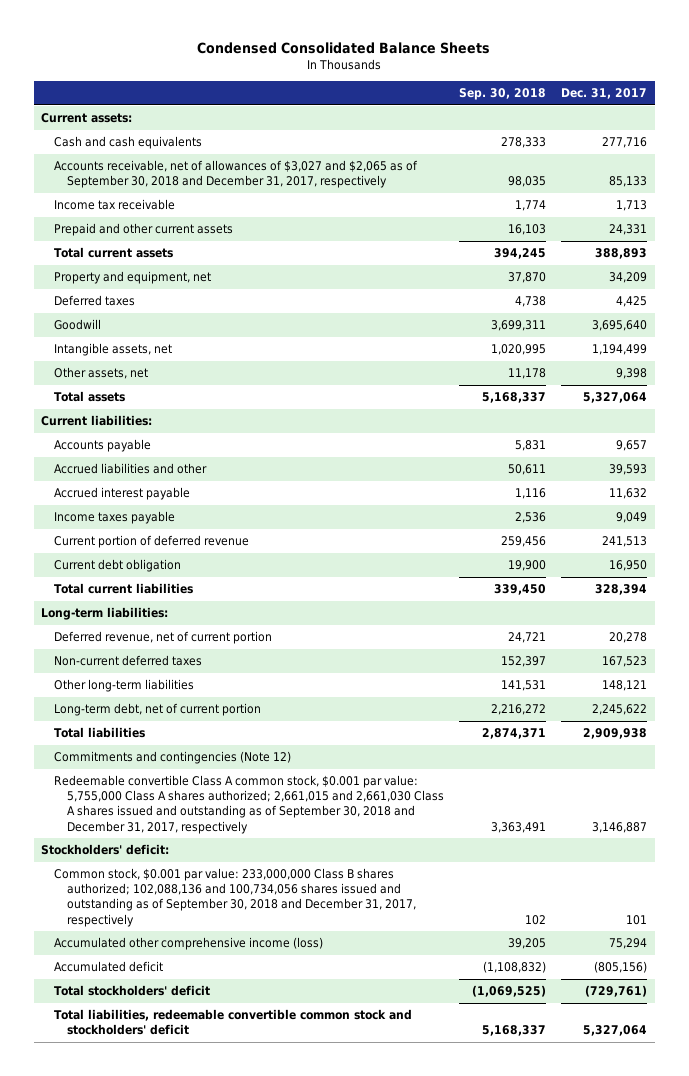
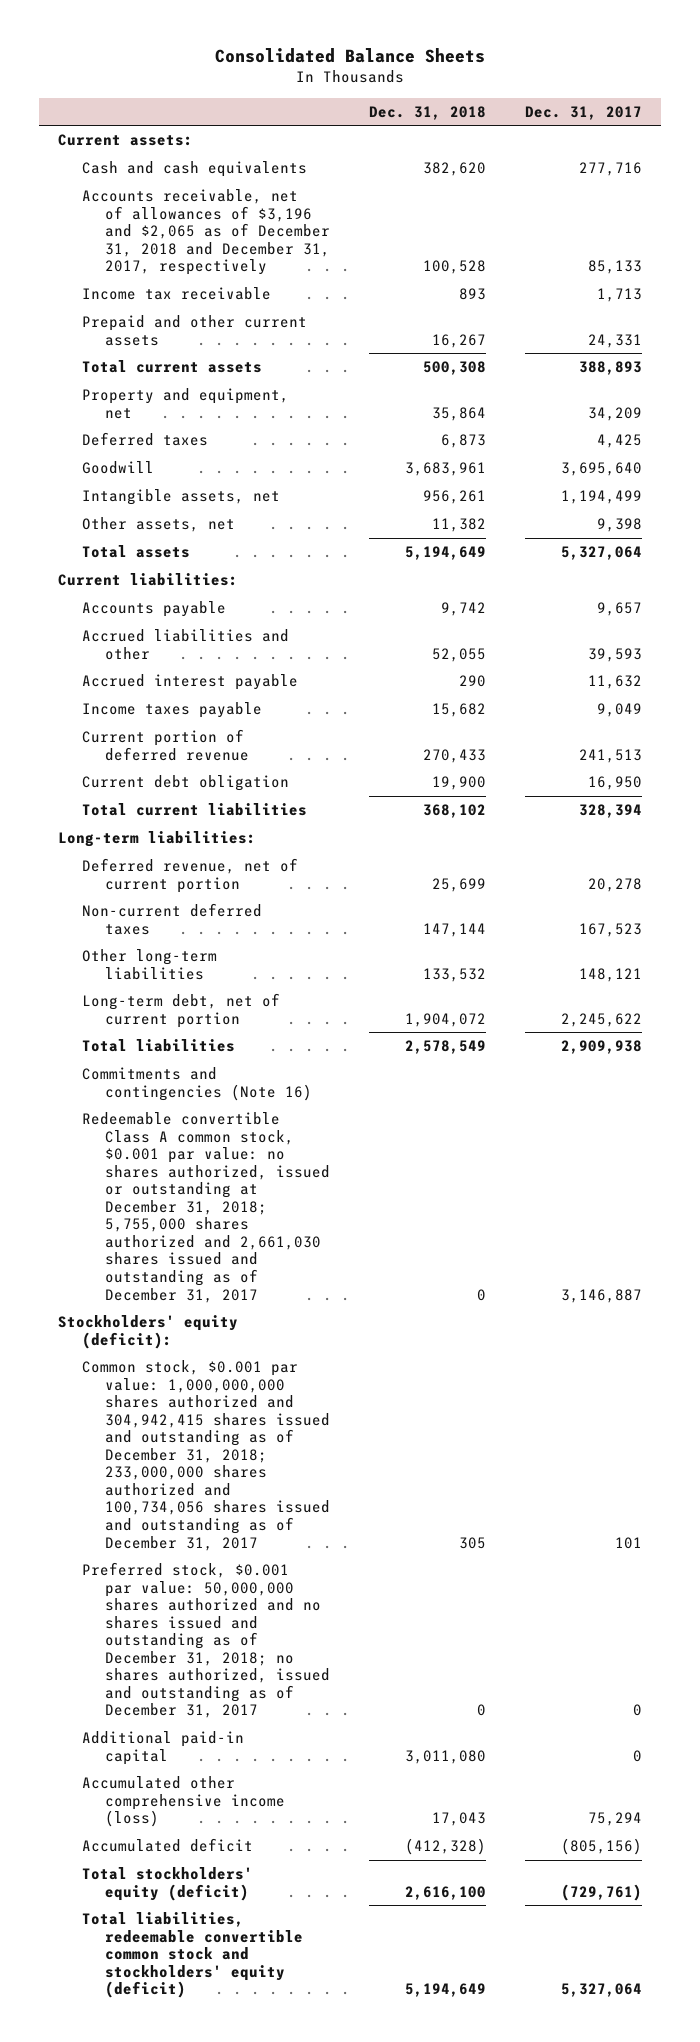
[197,41,491,54] Condensed Consolidated Balance Sheets -> [214,48,485,64] Consolidated Balance Sheets
[459,88,547,101] Sep. 30, 2018 -> none
none -> [369,105,487,120] Dec. 31, 2018
[54,160,419,189] Accounts receivable, net of allowances of $3,027 and $2,065 as of September 30, 2018 and December 31, 2017, respectively -> [81,189,331,276] Accounts receivable, net of allowances of $3,196 and $2,065 as of December 31, 2018 and December 31, 2017, respectively
[54,751,292,765] Commitments and contingencies (Note 12) -> [81,1067,313,1101] Commitments and contingencies (Note 16)
[54,775,445,834] Redeemable convertible Class A common stock, $0.001 par value: 5,755,000 Class A shares authorized; 2,661,015 and 2,661,030 Class A shares issued and outstanding as of September 30, 2018 and December 31, 2017, respectively -> [81,1112,331,1303] Redeemable convertible Class A common stock, $0.001 par value: no shares authorized, issued or outstanding at December 31, 2018; 5,755,000 shares authorized and 2,661,030 shares issued and outstanding as of December 31, 2017
[41,844,170,856] Stockholders' deficit: -> [57,1315,238,1349] Stockholders' equity (deficit):
[54,868,417,927] Common stock, $0.001 par value: 233,000,000 Class B shares authorized; 102,088,136 and 100,734,056 shares issued and outstanding as of September 30, 2018 and December 31, 2017, respectively -> [81,1360,331,1551] Common stock, $0.001 par value: 1,000,000,000 shares authorized and 304,942,415 shares issued and outstanding as of December 31, 2018; 233,000,000 shares authorized and 100,734,056 shares issued and outstanding as of December 31, 2017
none -> [81,1562,331,1719] Preferred stock, $0.001 par value: 50,000,000 shares authorized and no shares issued and outstanding as of December 31, 2018; no shares authorized, issued and outstanding as of December 31, 2017
none -> [81,1731,244,1765] Additional paid-in capital
[54,985,211,997] Total stockholders' deficit -> [81,1867,253,1901] Total stockholders' equity (deficit)
[54,1009,413,1036] Total liabilities, redeemable convertible common stock and stockholders' deficit -> [81,1912,304,1999] Total liabilities, redeemable convertible common stock and stockholders' equity (deficit)

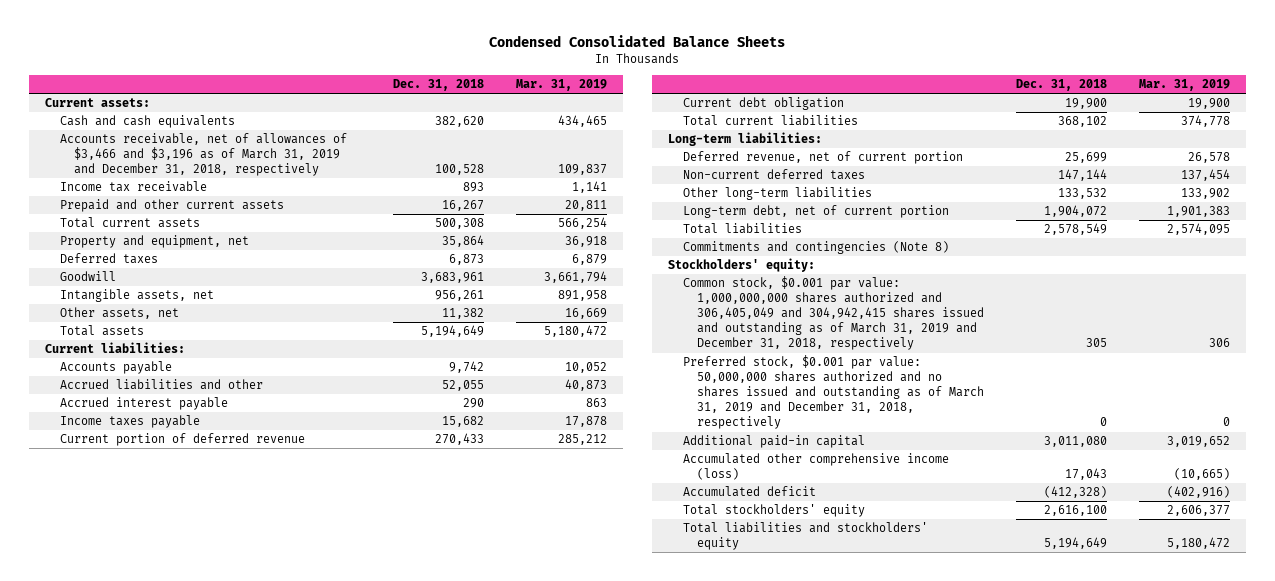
[214,48,485,64] Consolidated Balance Sheets -> [489,35,786,48] Condensed Consolidated Balance Sheets
[524,105,642,120] Dec. 31, 2017 -> none
none -> [515,78,607,91] Mar. 31, 2019
[81,189,331,276] Accounts receivable, net of allowances of $3,196 and $2,065 as of December 31, 2018 and December 31, 2017, respectively -> [59,133,347,177] Accounts receivable, net of allowances of $3,466 and $3,196 as of March 31, 2019 and December 31, 2018, respectively
[81,1112,331,1303] Redeemable convertible Class A common stock, $0.001 par value: no shares authorized, issued or outstanding at December 31, 2018; 5,755,000 shares authorized and 2,661,030 shares issued and outstanding as of December 31, 2017 -> none
[81,1067,313,1101] Commitments and contingencies (Note 16) -> [682,241,949,255] Commitments and contingencies (Note 8)
[57,1315,238,1349] Stockholders' equity (deficit): -> [667,258,815,273] Stockholders' equity:
[81,1360,331,1551] Common stock, $0.001 par value: 1,000,000,000 shares authorized and 304,942,415 shares issued and outstanding as of December 31, 2018; 233,000,000 shares authorized and 100,734,056 shares issued and outstanding as of December 31, 2017 -> [682,276,985,351] Common stock, $0.001 par value: 1,000,000,000 shares authorized and 306,405,049 and 304,942,415 shares issued and outstanding as of March 31, 2019 and December 31, 2018, respectively
[81,1562,331,1719] Preferred stock, $0.001 par value: 50,000,000 shares authorized and no shares issued and outstanding as of December 31, 2018; no shares authorized, issued and outstanding as of December 31, 2017 -> [682,355,985,430] Preferred stock, $0.001 par value: 50,000,000 shares authorized and no shares issued and outstanding as of March 31, 2019 and December 31, 2018, respectively
[81,1867,253,1901] Total stockholders' equity (deficit) -> [682,504,865,518] Total stockholders' equity
[81,1912,304,1999] Total liabilities, redeemable convertible common stock and stockholders' equity (deficit) -> [682,522,928,551] Total liabilities and stockholders' equity

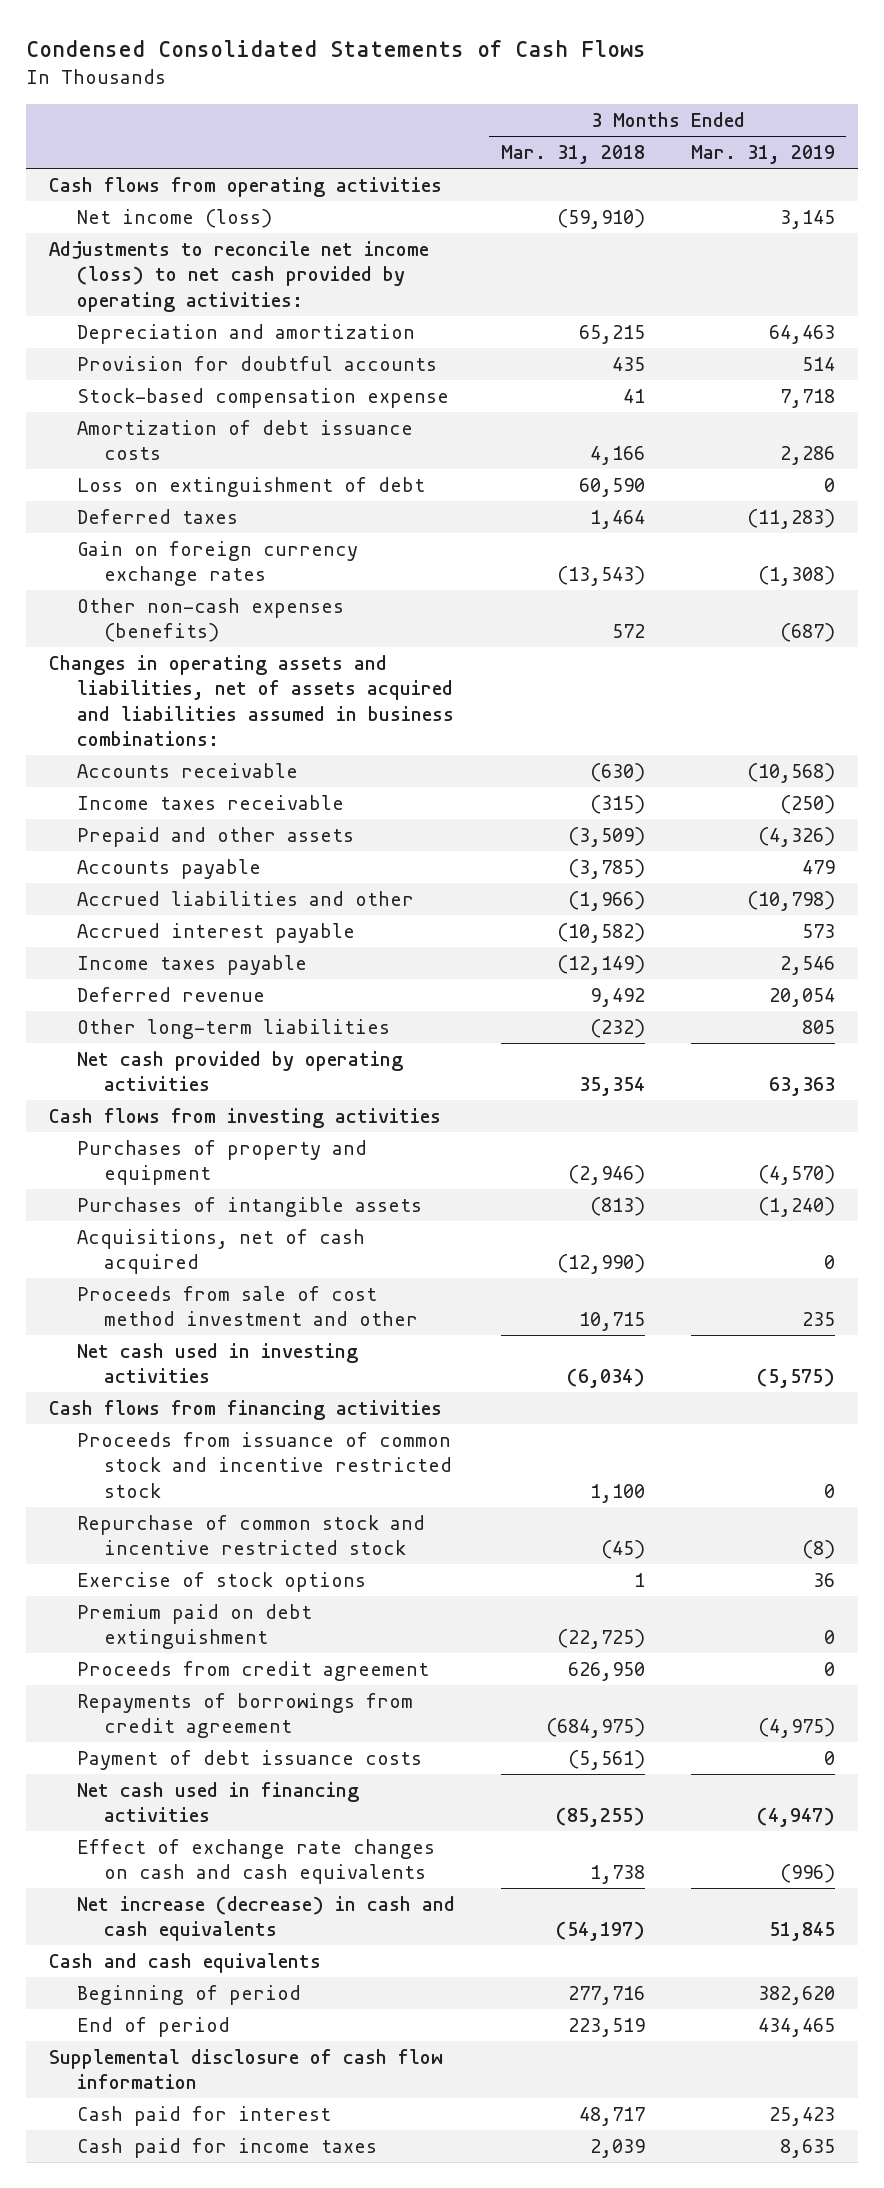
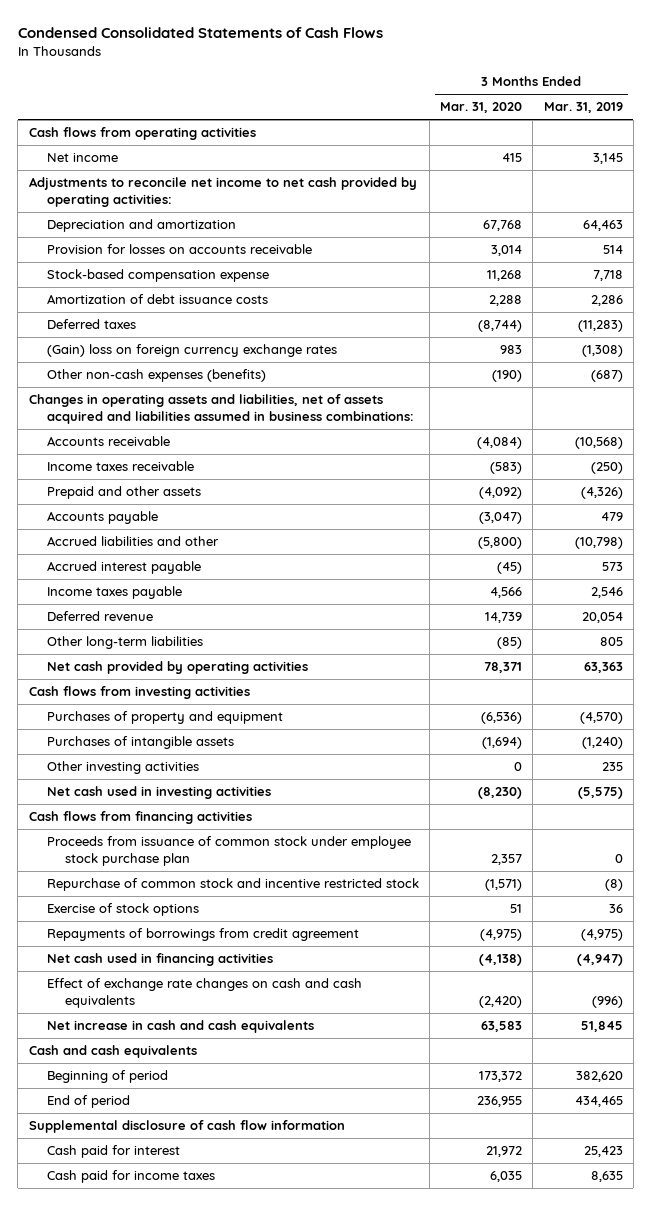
[500,144,645,164] Mar. 31, 2018 -> none
none -> [440,102,523,114] Mar. 31, 2020
[76,208,272,228] Net income (loss) -> [46,153,118,163] Net income
[49,240,430,312] Adjustments to reconcile net income (loss) to net cash provided by operating activities: -> [28,177,417,208] Adjustments to reconcile net income to net cash provided by operating activities:
[76,355,437,371] Provision for doubtful accounts -> [46,244,312,255] Provision for losses on accounts receivable
[76,476,425,497] Loss on extinguishment of debt -> none
[76,540,358,587] Gain on foreign currency exchange rates -> [46,344,337,358] (Gain) loss on foreign currency exchange rates
[76,1228,365,1275] Acquisitions, net of cash acquired -> none
[76,1285,418,1327] Proceeds from sale of cost method investment and other -> [46,761,199,775] Other investing activities
[76,1431,452,1498] Proceeds from issuance of common stock and incentive restricted stock -> none
none -> [46,836,411,867] Proceeds from issuance of common stock under employee stock purchase plan
[76,1603,312,1650] Premium paid on debt extinguishment -> none
[76,1660,429,1681] Proceeds from credit agreement -> none
[76,1749,422,1770] Payment of debt issuance costs -> none
[76,1895,455,1942] Net increase (decrease) in cash and cash equivalents -> [46,1020,314,1034] Net increase in cash and cash equivalents

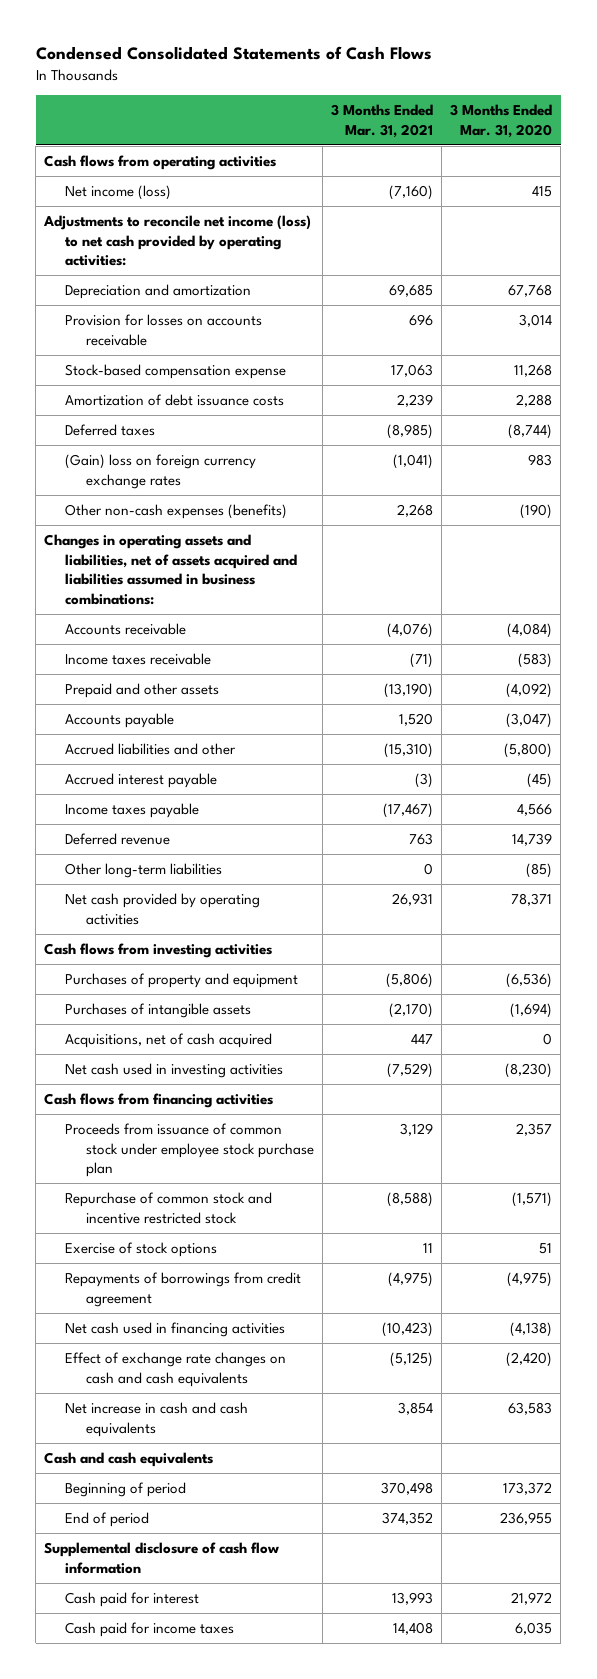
[543,102,623,114] Mar. 31, 2019 -> none
none -> [331,104,434,138] 3 Months Ended Mar. 31, 2021
[46,153,118,163] Net income -> [65,184,172,200] Net income (loss)
[28,177,417,208] Adjustments to reconcile net income to net cash provided by operating activities: -> [43,214,312,267] Adjustments to reconcile net income (loss) to net cash provided by operating activities:
[46,761,199,775] Other investing activities -> none
none -> [65,1032,273,1048] Acquisitions, net of cash acquired

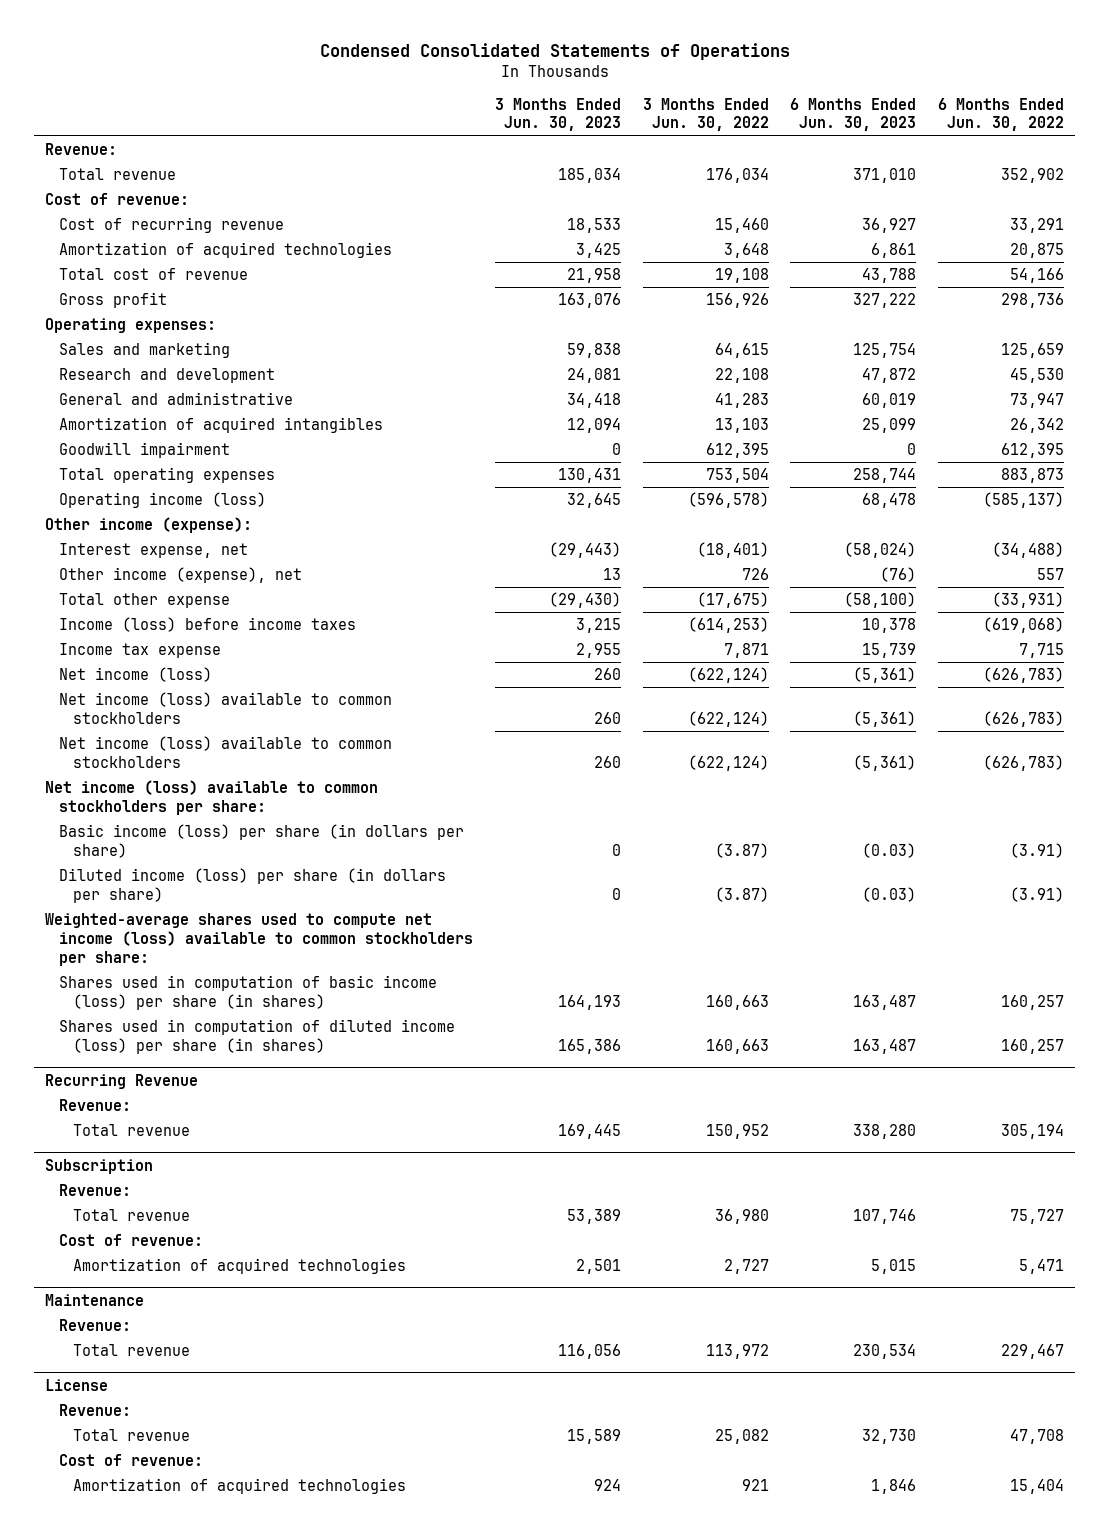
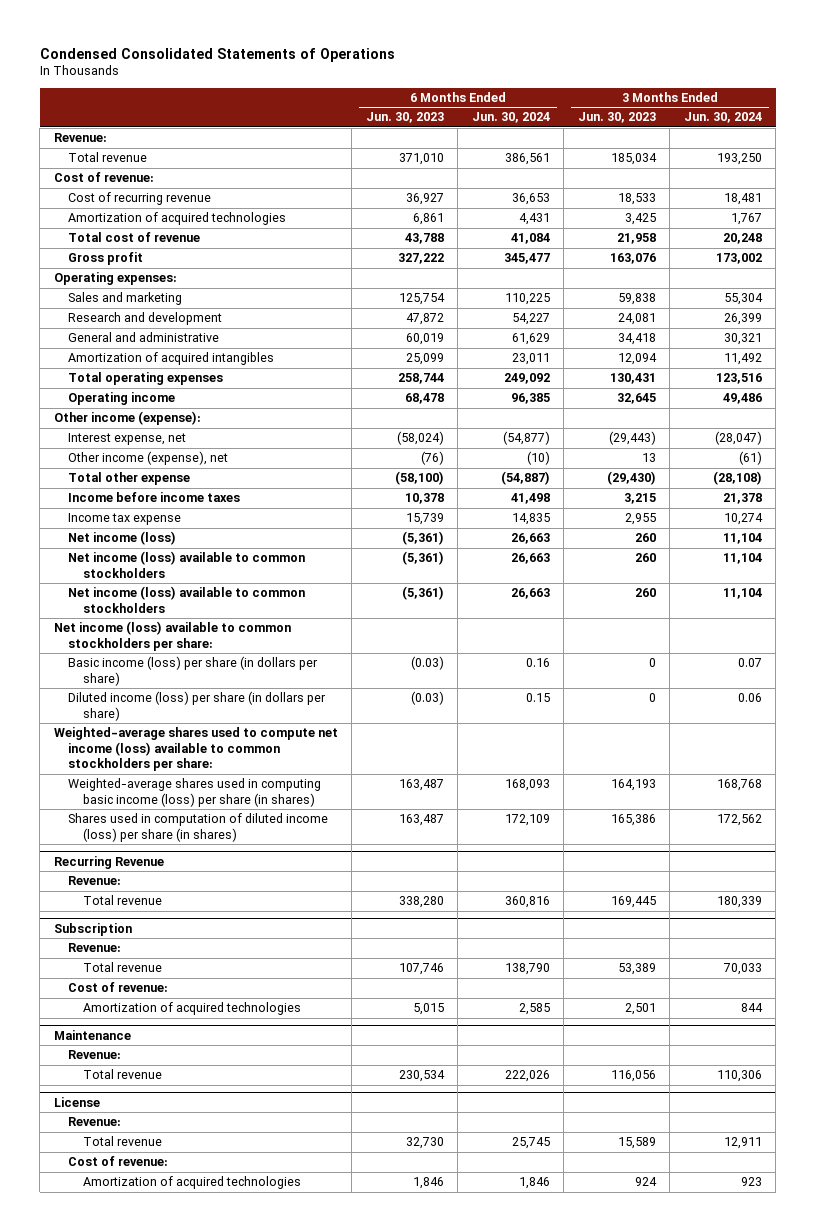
[642,97,769,132] 3 Months Ended Jun. 30, 2022 -> none
[937,97,1064,132] 6 Months Ended Jun. 30, 2022 -> none
none -> [471,112,550,124] Jun. 30, 2024
none -> [683,112,762,124] Jun. 30, 2024
[59,442,231,459] Goodwill impairment -> none
[59,492,267,509] Operating income (loss) -> [68,392,176,406] Operating income
[59,617,357,633] Income (loss) before income taxes -> [68,492,241,503] Income before income taxes
[59,975,438,1010] Shares used in computation of basic income (loss) per share (in shares) -> [68,778,322,807] Weighted-average shares used in computing basic income (loss) per share (in shares)

